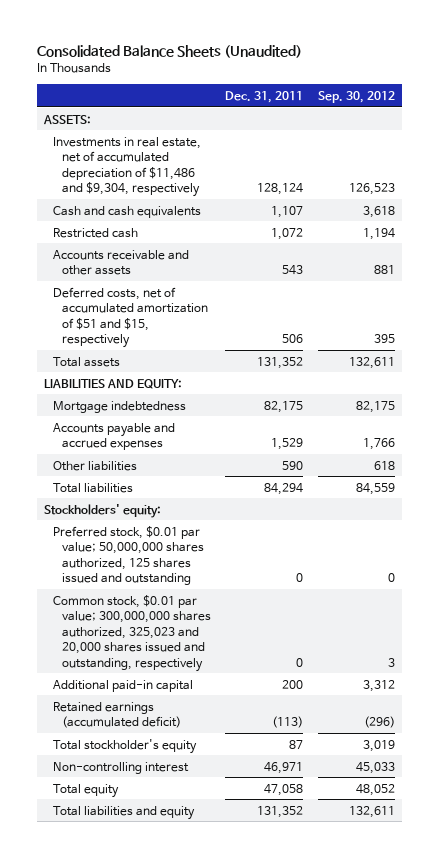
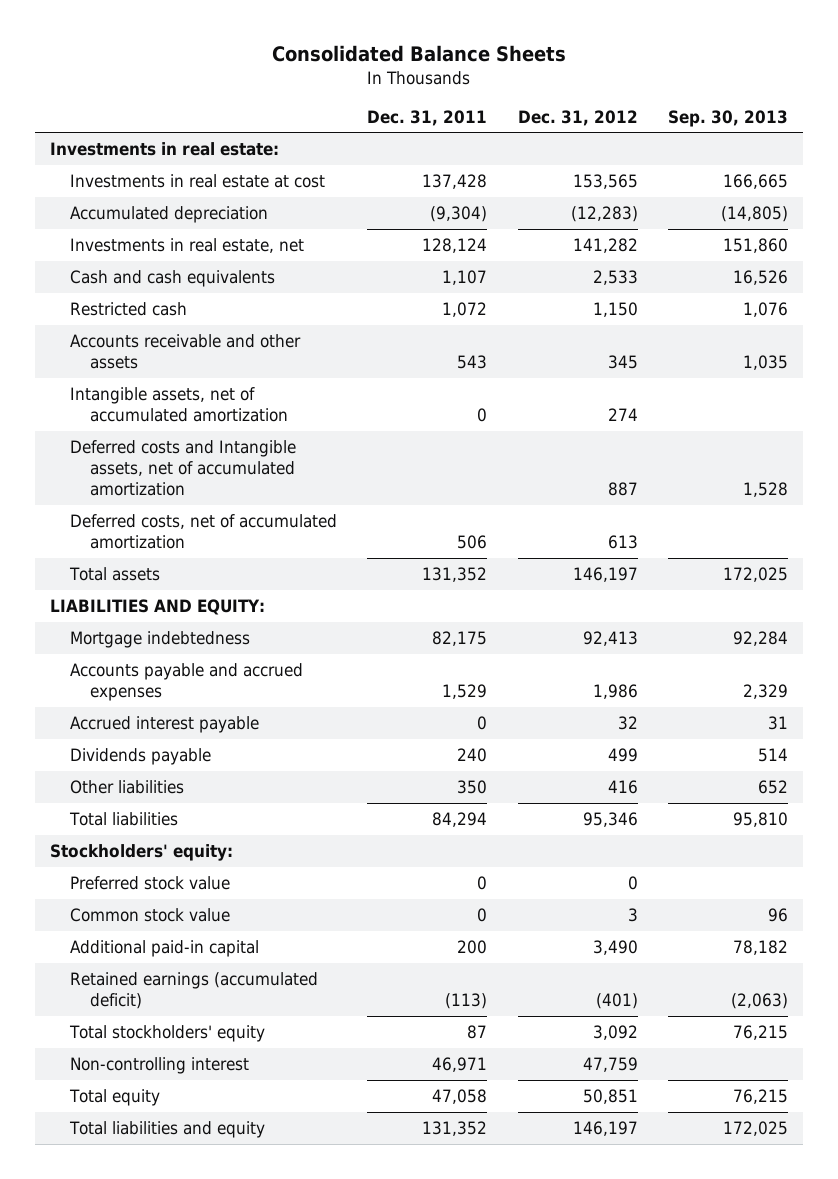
[36,44,302,58] Consolidated Balance Sheets (Unaudited) -> [272,44,567,62] Consolidated Balance Sheets
[317,91,395,104] Sep. 30, 2012 -> none
none -> [517,109,638,126] Dec. 31, 2012
none -> [668,109,789,127] Sep. 30, 2013
[43,114,92,125] ASSETS: -> none
none -> [49,142,279,157] Investments in real estate:
none -> [69,174,325,189] Investments in real estate at cost
none -> [69,206,268,224] Accumulated depreciation
[53,136,202,198] Investments in real estate, net of accumulated depreciation of $11,486 and $9,304, respectively -> [69,238,304,254] Investments in real estate, net
none -> [69,387,288,423] Intangible assets, net of accumulated amortization
none -> [69,440,296,497] Deferred costs and Intangible assets, net of accumulated amortization
[53,286,209,349] Deferred costs, net of accumulated amortization of $51 and $15, respectively -> [69,514,337,550] Deferred costs, net of accumulated amortization
none -> [69,716,259,734] Accrued interest payable
none -> [69,748,211,766] Dividends payable
[282,460,304,470] 590 -> [457,780,488,795] 350
[53,525,205,586] Preferred stock, $0.01 par value; 50,000,000 shares authorized, 125 shares issued and outstanding -> [69,876,230,891] Preferred stock value
[53,594,212,672] Common stock, $0.01 par value; 300,000,000 shares authorized, 325,023 and 20,000 shares issued and outstanding, respectively -> [69,908,230,923] Common stock value
[53,738,198,754] Total stockholder's equity -> [68,1025,265,1043] Total stockholders' equity

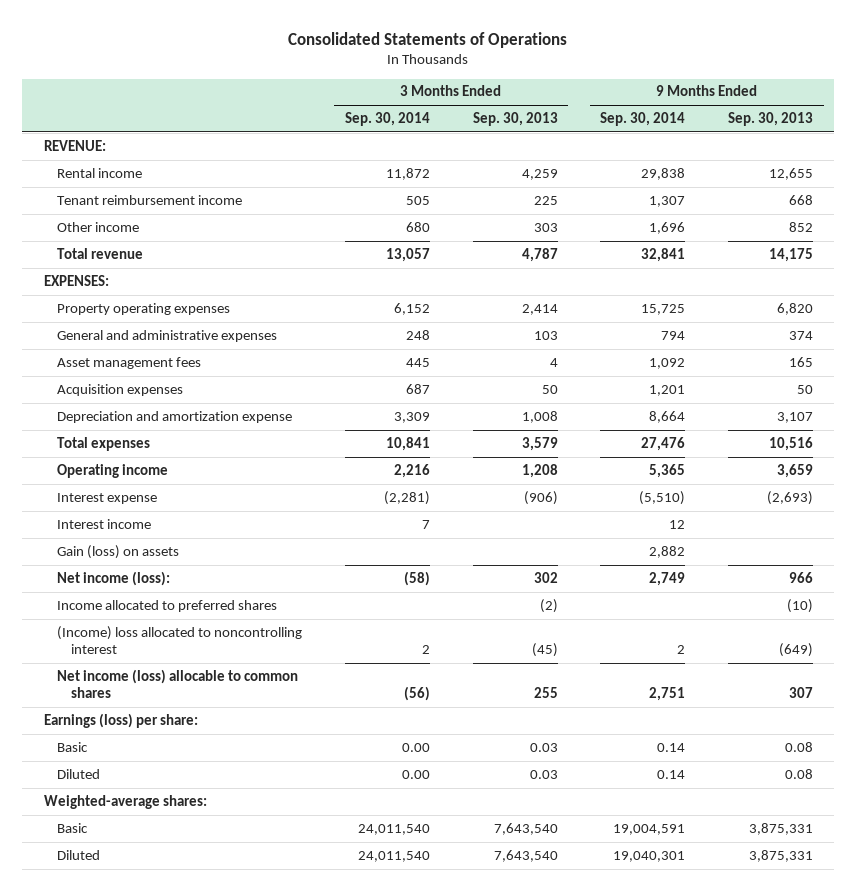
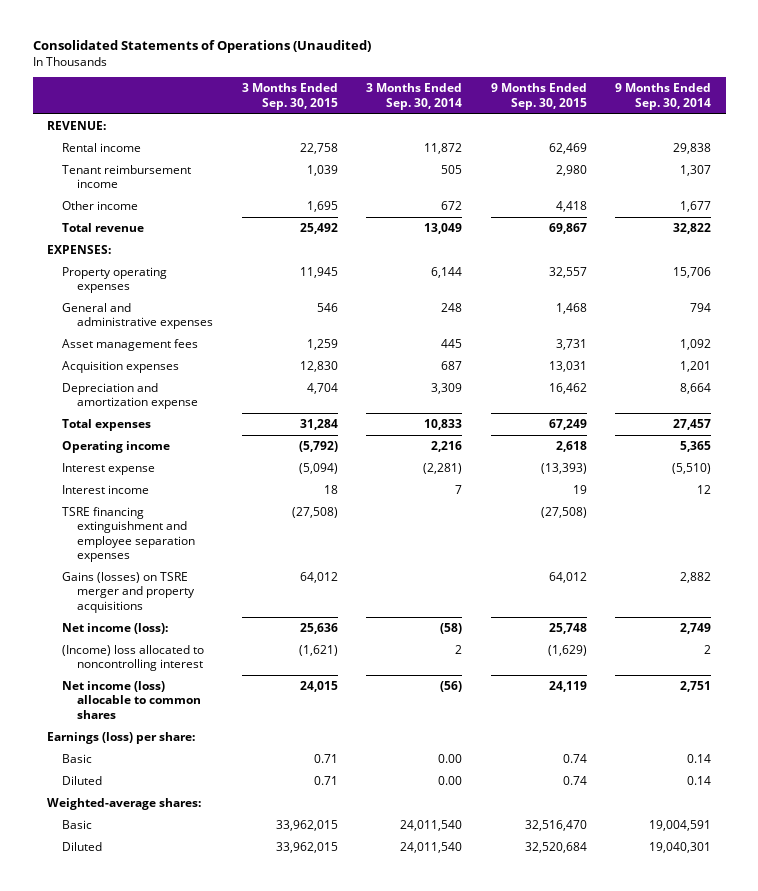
[288,31,568,48] Consolidated Statements of Operations -> [32,40,371,54] Consolidated Statements of Operations (Unaudited)
[472,112,558,127] Sep. 30, 2013 -> none
[727,112,813,127] Sep. 30, 2013 -> none
none -> [241,83,338,110] 3 Months Ended Sep. 30, 2015
none -> [490,83,587,110] 9 Months Ended Sep. 30, 2015
[406,221,431,232] 680 -> [441,201,463,211] 672
[649,221,686,234] 1,696 -> [680,201,712,213] 1,677
[386,247,431,262] 13,057 -> [424,223,463,235] 13,049
[641,247,686,262] 32,841 -> [673,223,712,235] 32,822
[394,302,431,315] 6,152 -> [431,267,463,279] 6,144
[641,303,686,315] 15,725 -> [673,267,712,279] 15,706
[386,436,431,451] 10,841 -> [424,419,463,431] 10,833
[641,436,686,451] 27,476 -> [673,419,712,431] 27,457
none -> [61,507,196,563] TSRE financing extinguishment and employee separation expenses
[57,544,180,559] Gain (loss) on assets -> [61,572,196,613] Gains (losses) on TSRE merger and property acquisitions
[57,599,278,612] Income allocated to preferred shares -> none

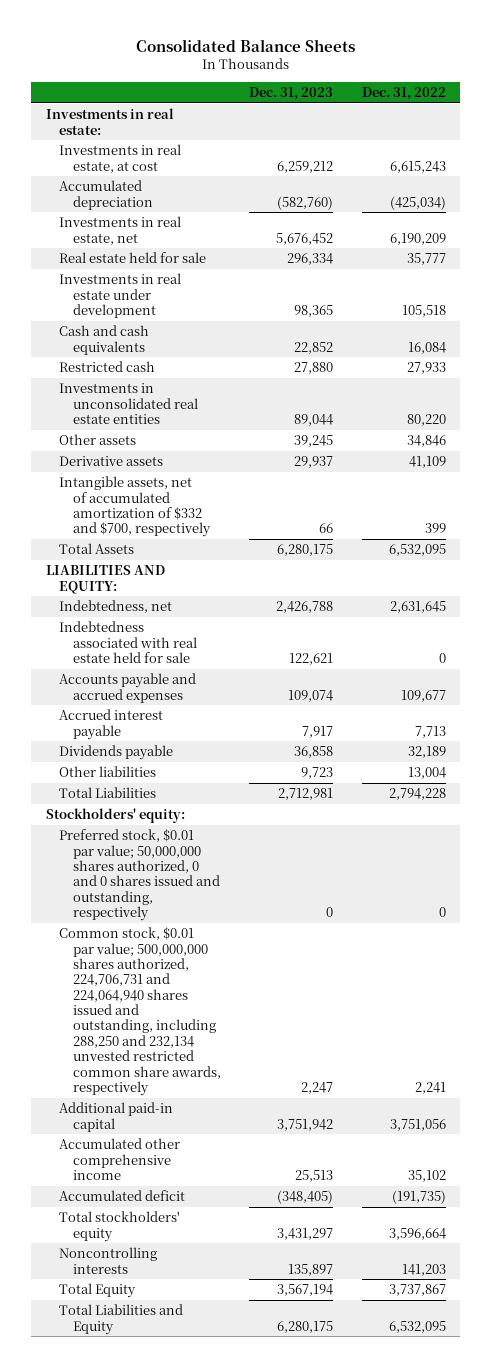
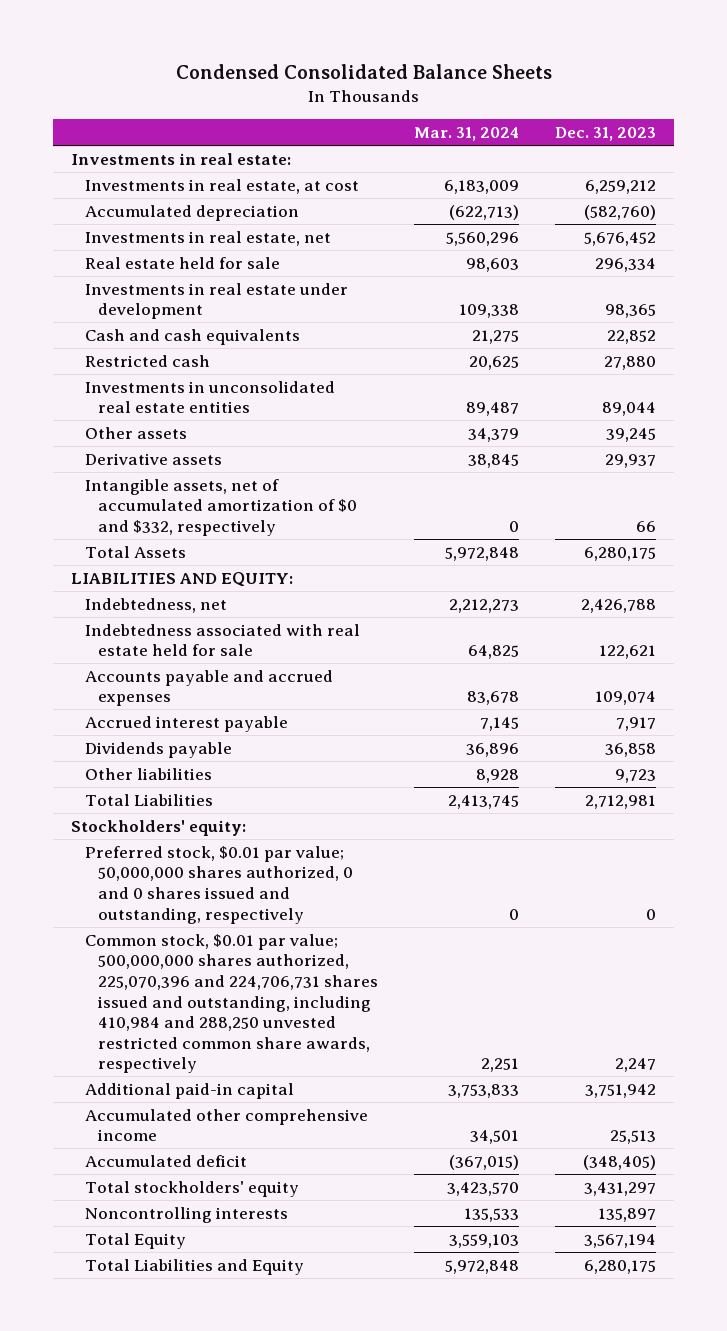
[135,38,355,52] Consolidated Balance Sheets -> [175,64,552,80] Condensed Consolidated Balance Sheets
[361,87,446,101] Dec. 31, 2022 -> none
none -> [414,127,520,142] Mar. 31, 2024
[59,476,211,538] Intangible assets, net of accumulated amortization of $332 and $700, respectively -> [84,478,358,536] Intangible assets, net of accumulated amortization of $0 and $332, respectively
[59,927,221,1096] Common stock, $0.01 par value; 500,000,000 shares authorized, 224,706,731 and 224,064,940 shares issued and outstanding, including 288,250 and 232,134 unvested restricted common share awards, respectively -> [84,933,379,1074] Common stock, $0.01 par value; 500,000,000 shares authorized, 225,070,396 and 224,706,731 shares issued and outstanding, including 410,984 and 288,250 unvested restricted common share awards, respectively

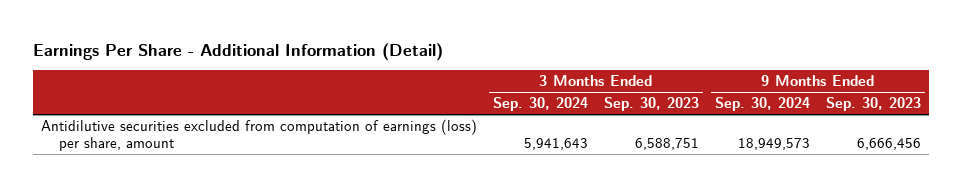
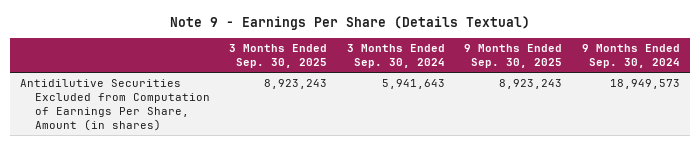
[33,42,444,61] Earnings Per Share - Additional Information (Detail) -> [169,15,530,30] Note 9 - Earnings Per Share (Details Textual)
[603,97,699,112] Sep. 30, 2023 -> none
[825,97,921,112] Sep. 30, 2023 -> none
none -> [229,44,328,68] 3 Months Ended Sep. 30, 2025
none -> [464,44,563,68] 9 Months Ended Sep. 30, 2025
[41,119,478,152] Antidilutive securities excluded from computation of earnings (loss) per share, amount -> [19,79,210,131] Antidilutive Securities Excluded from Computation of Earnings Per Share, Amount (in shares)

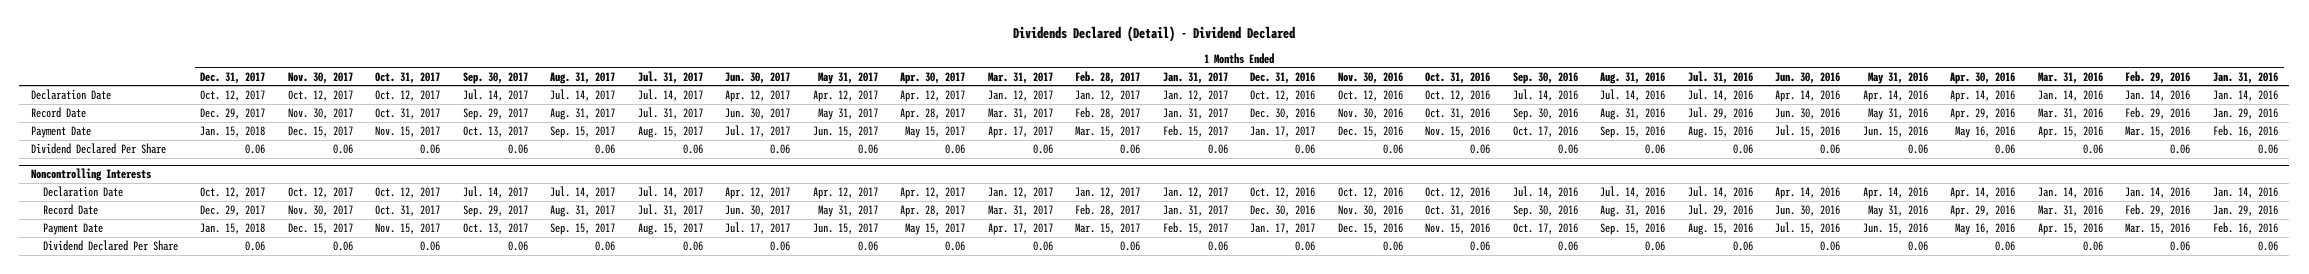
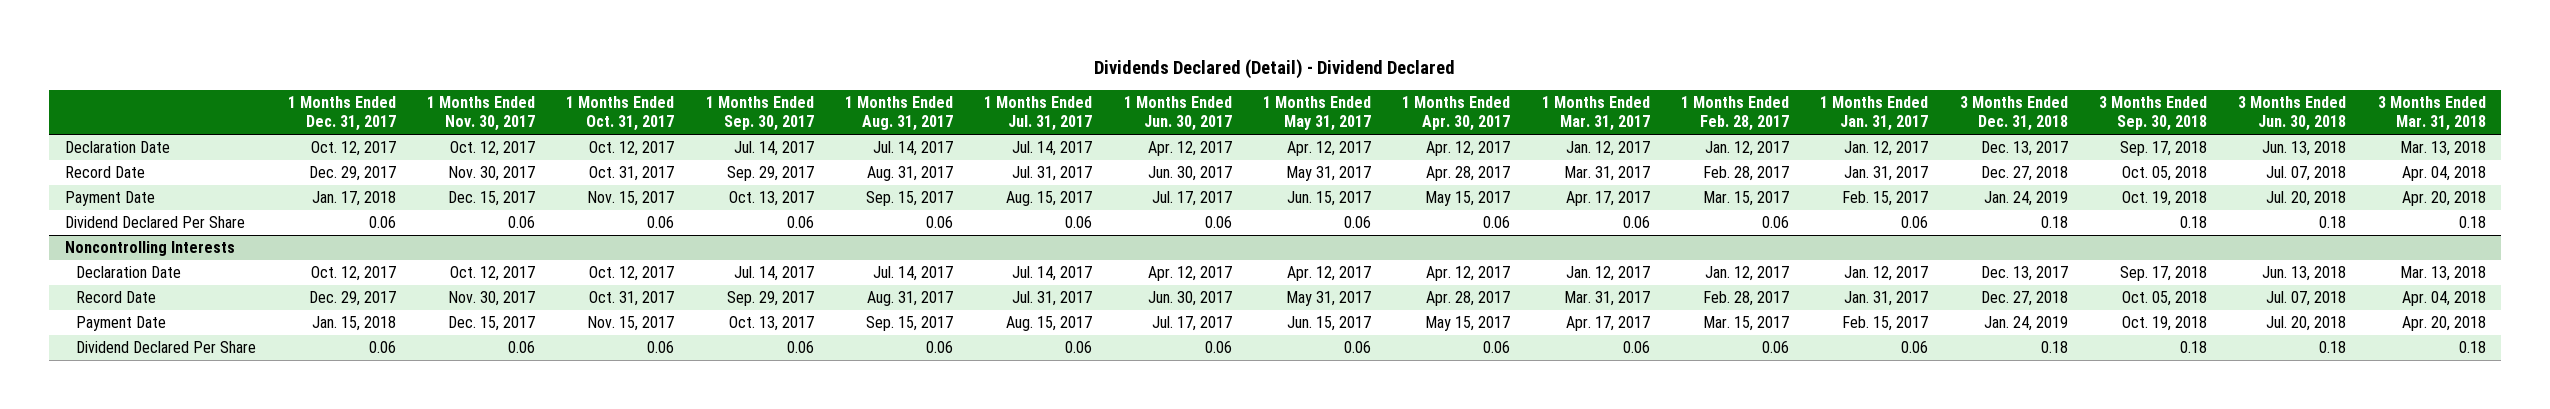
[1250,71,1316,84] Dec. 31, 2016 -> none
[1337,71,1403,84] Nov. 30, 2016 -> none
[1425,71,1491,84] Oct. 31, 2016 -> none
[1512,71,1578,84] Sep. 30, 2016 -> none
[1600,71,1666,84] Aug. 31, 2016 -> none
[1687,70,1753,84] Jul. 31, 2016 -> none
[1775,71,1841,84] Jun. 30, 2016 -> none
[1867,71,1928,84] May 31, 2016 -> none
[1950,71,2016,84] Apr. 30, 2016 -> none
[2037,71,2103,84] Mar. 31, 2016 -> none
[2125,70,2191,84] Feb. 29, 2016 -> none
[2212,71,2278,84] Jan. 31, 2016 -> none
none -> [1959,95,2068,132] 3 Months Ended Dec. 31, 2018
none -> [2098,95,2207,132] 3 Months Ended Sep. 30, 2018
none -> [2238,95,2347,132] 3 Months Ended Jun. 30, 2018
none -> [2377,95,2486,132] 3 Months Ended Mar. 31, 2018
[200,125,266,137] Jan. 15, 2018 -> [311,191,396,207] Jan. 17, 2018

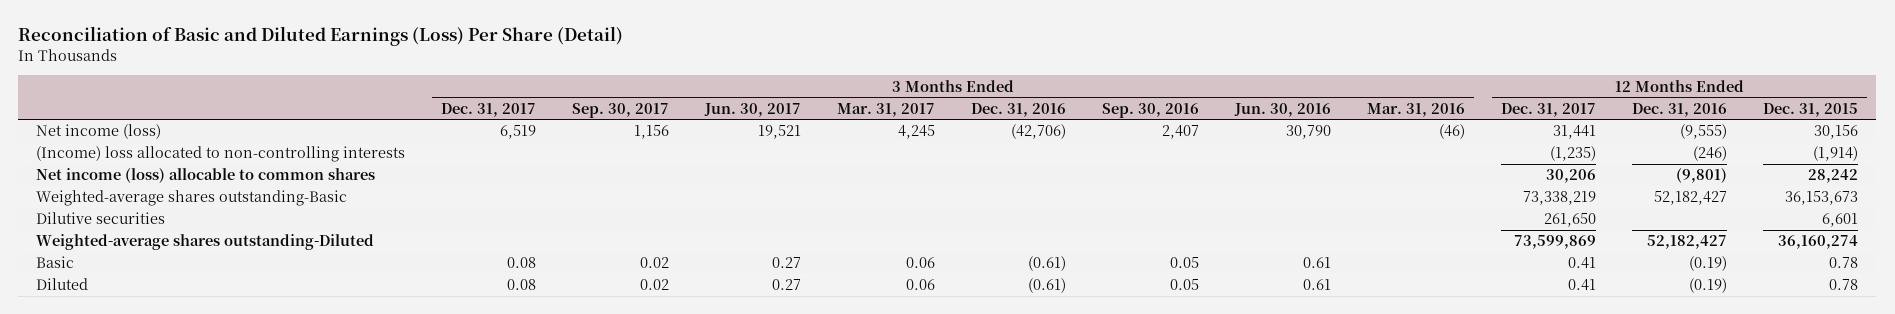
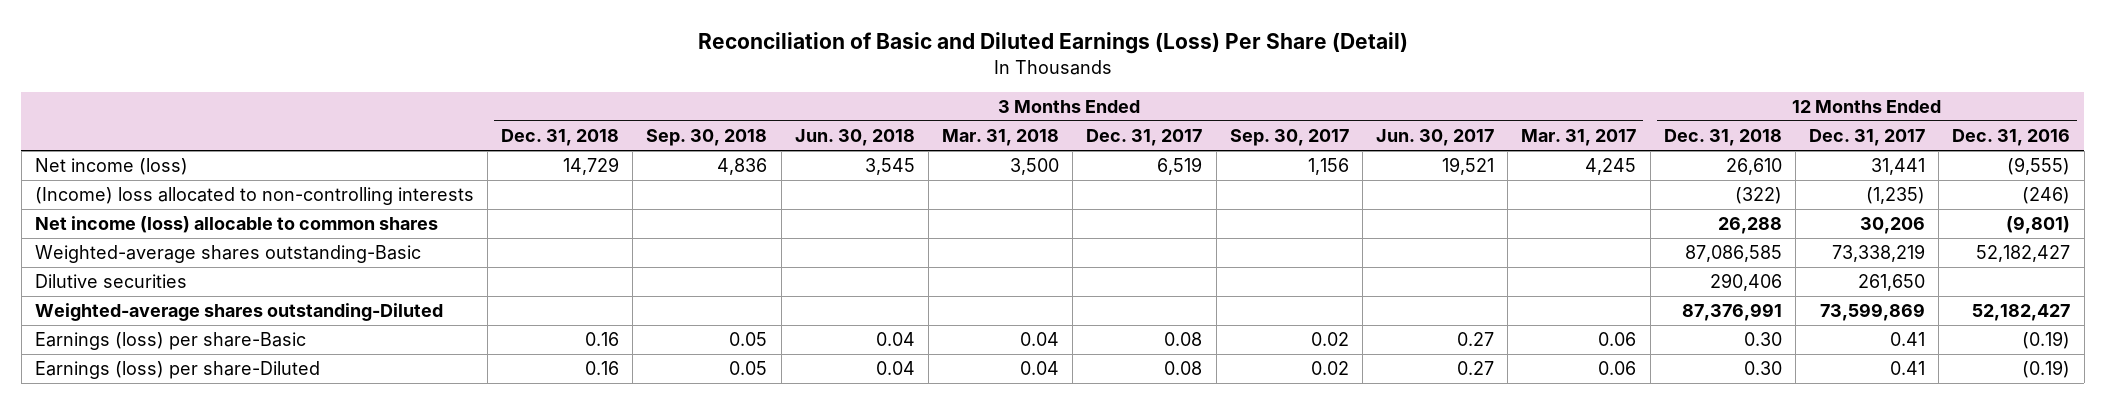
[971,102,1067,117] Dec. 31, 2016 -> none
[1102,102,1200,118] Sep. 30, 2016 -> none
[1234,102,1332,117] Jun. 30, 2016 -> none
[1367,102,1466,117] Mar. 31, 2016 -> none
[1763,102,1859,117] Dec. 31, 2015 -> none
none -> [501,129,620,147] Dec. 31, 2018
none -> [646,129,768,147] Sep. 30, 2018
none -> [794,129,915,147] Jun. 30, 2018
none -> [942,129,1060,147] Mar. 31, 2018
none -> [1663,129,1782,147] Dec. 31, 2018
[36,256,75,269] Basic -> [34,332,306,351] Earnings (loss) per share-Basic
[36,278,89,291] Diluted -> [34,361,320,380] Earnings (loss) per share-Diluted

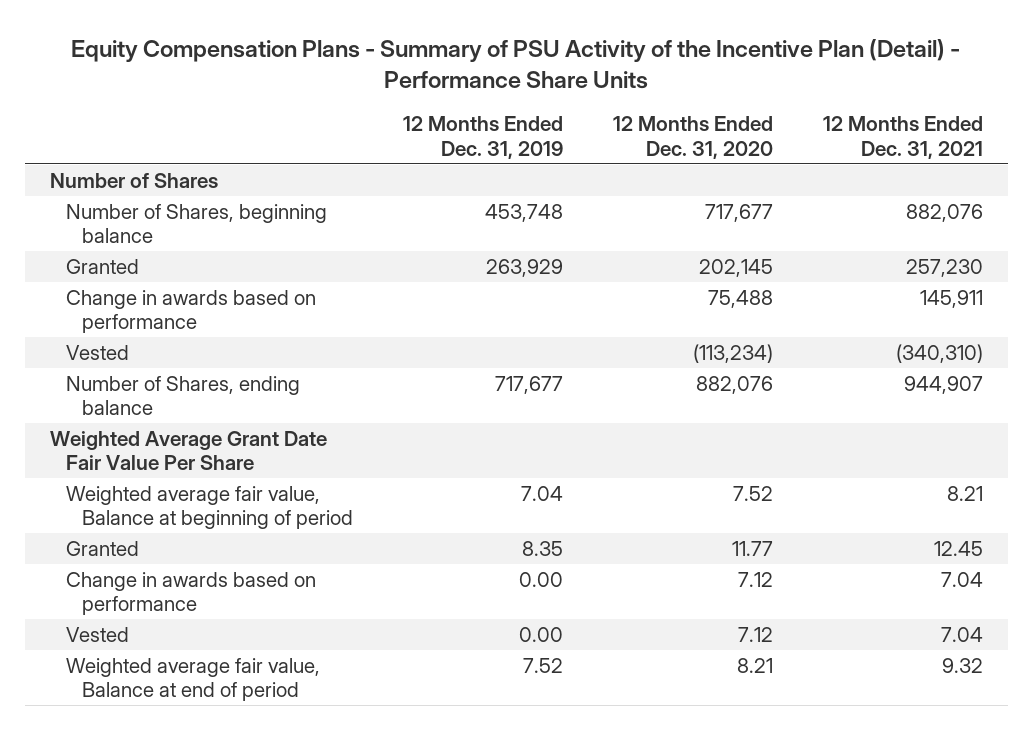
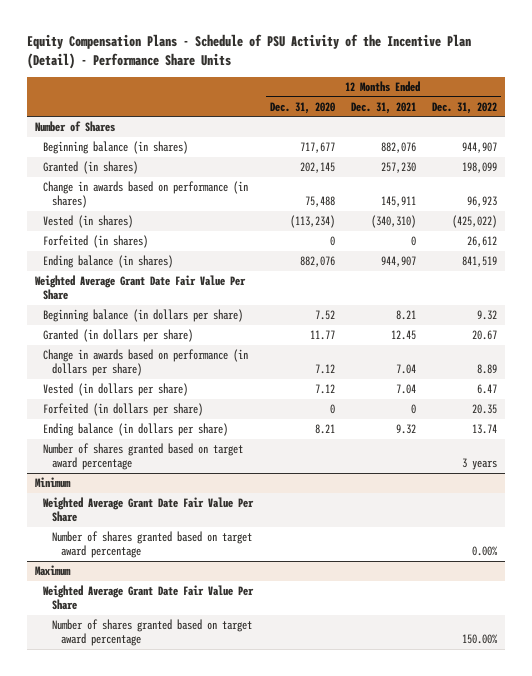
[71,38,961,90] Equity Compensation Plans - Summary of PSU Activity of the Incentive Plan (Detail) - Performance Share Units -> [26,33,471,69] Equity Compensation Plans - Schedule of PSU Activity of the Incentive Plan (Detail) - Performance Share Units
[402,116,563,159] 12 Months Ended Dec. 31, 2019 -> none
none -> [431,101,497,114] Dec. 31, 2022
[65,203,327,244] Number of Shares, beginning balance -> [43,141,189,155] Beginning balance (in shares)
[65,258,139,274] Granted -> [43,161,139,175] Granted (in shares)
[65,289,316,334] Change in awards based on performance -> [43,181,249,209] Change in awards based on performance (in shares)
[65,344,129,360] Vested -> [43,215,134,229] Vested (in shares)
none -> [43,235,149,249] Forfeited (in shares)
[65,375,300,416] Number of Shares, ending balance -> [43,255,174,269] Ending balance (in shares)
[65,485,353,530] Weighted average fair value, Balance at beginning of period -> [43,309,244,323] Beginning balance (in dollars per share)
[65,540,139,556] Granted -> [43,329,194,343] Granted (in dollars per share)
[65,571,316,616] Change in awards based on performance -> [43,349,249,377] Change in awards based on performance (in dollars per share)
[65,626,129,642] Vested -> [43,383,189,397] Vested (in dollars per share)
none -> [43,403,204,417] Forfeited (in dollars per share)
[65,657,320,702] Weighted average fair value, Balance at end of period -> [43,423,229,437] Ending balance (in dollars per share)
none -> [43,443,244,471] Number of shares granted based on target award percentage
none -> [34,477,71,489] Minimum
none -> [43,497,255,523] Weighted Average Grant Date Fair Value Per Share
none -> [52,531,253,559] Number of shares granted based on target award percentage
none -> [34,565,71,577] Maximum
none -> [43,585,255,611] Weighted Average Grant Date Fair Value Per Share
none -> [52,619,253,647] Number of shares granted based on target award percentage

